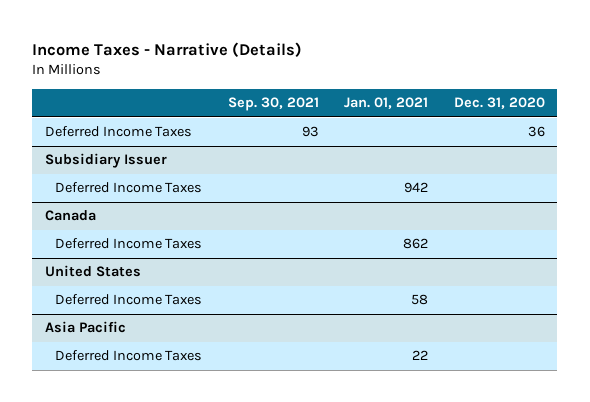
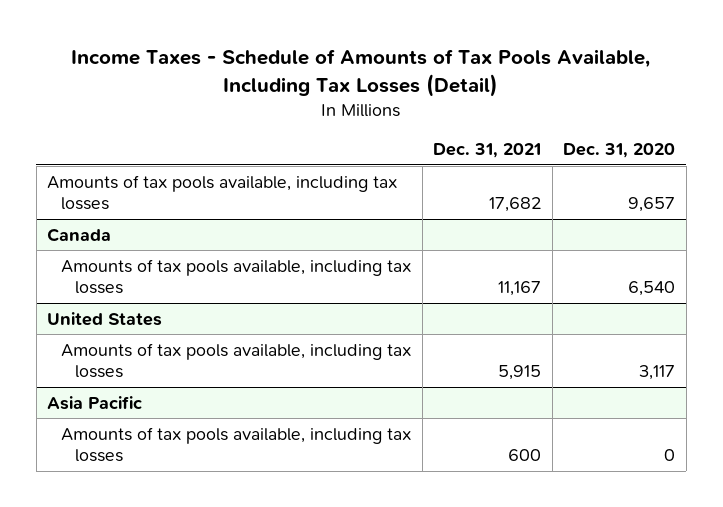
[32,41,303,57] Income Taxes - Narrative (Details) -> [71,49,651,97] Income Taxes - Schedule of Amounts of Tax Pools Available, Including Tax Losses (Detail)
[227,97,319,112] Sep. 30, 2021 -> none
[344,97,429,110] Jan. 01, 2021 -> none
none -> [433,143,542,159] Dec. 31, 2021
[44,126,192,138] Deferred Income Taxes -> none
[44,153,167,169] Subsidiary Issuer -> none
[55,182,203,194] Deferred Income Taxes -> none
none -> [47,174,398,211] Amounts of tax pools available, including tax losses
[55,238,203,250] Deferred Income Taxes -> none
none -> [61,258,412,295] Amounts of tax pools available, including tax losses
[55,294,203,306] Deferred Income Taxes -> none
none -> [61,342,412,379] Amounts of tax pools available, including tax losses
[55,350,203,362] Deferred Income Taxes -> none
none -> [61,426,412,463] Amounts of tax pools available, including tax losses

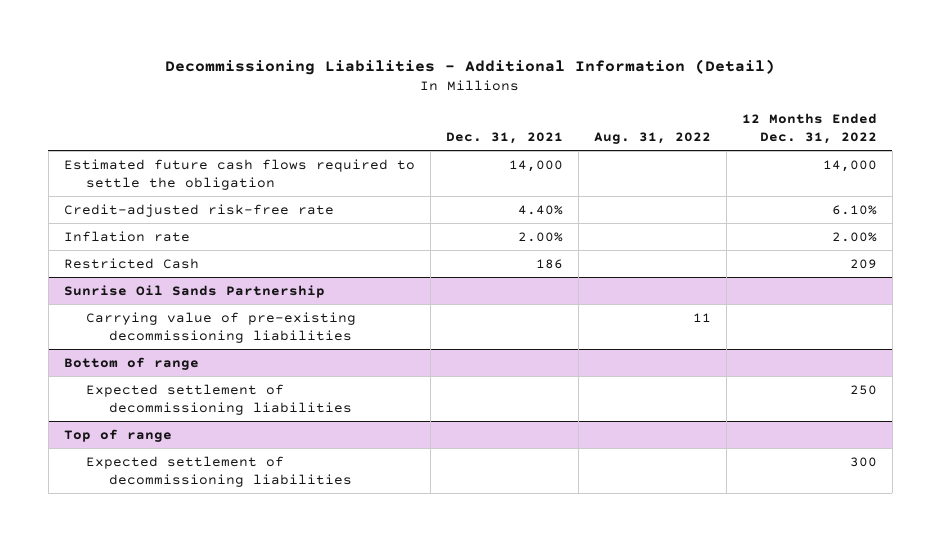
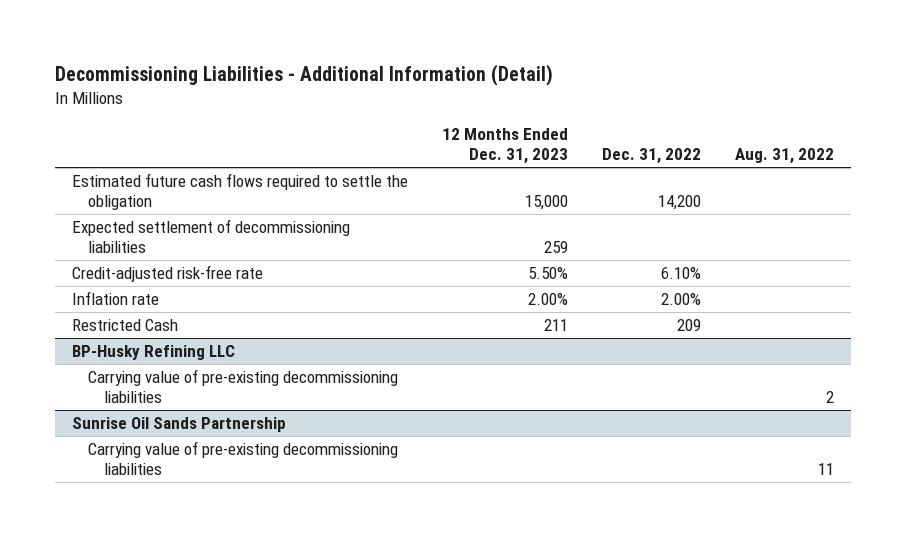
[445,131,563,144] Dec. 31, 2021 -> none
[741,112,877,144] 12 Months Ended Dec. 31, 2022 -> none
none -> [441,128,568,165] 12 Months Ended Dec. 31, 2023
none -> [601,148,701,165] Dec. 31, 2022
none -> [71,219,350,253] Expected settlement of decommissioning liabilities
none -> [71,345,235,361] BP-Husky Refining LLC
none -> [87,369,398,403] Carrying value of pre-existing decommissioning liabilities
[63,356,199,370] Bottom of range -> none
[86,383,352,415] Expected settlement of decommissioning liabilities -> none
[63,428,172,442] Top of range -> none
[86,455,352,487] Expected settlement of decommissioning liabilities -> none

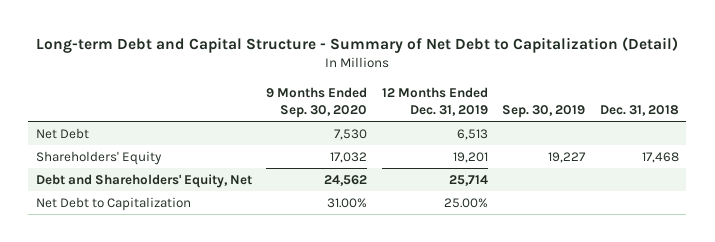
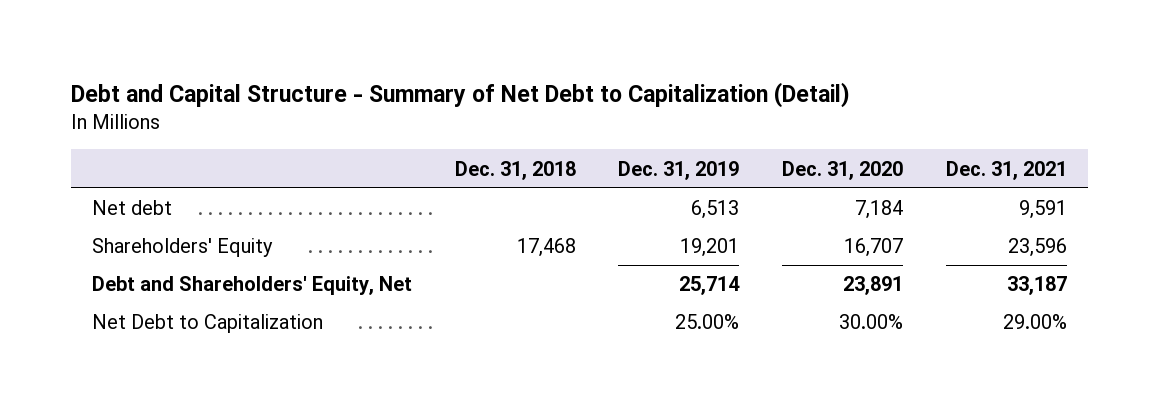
[36,37,679,54] Long-term Debt and Capital Structure - Summary of Net Debt to Capitalization (Detail) -> [70,81,850,108] Debt and Capital Structure - Summary of Net Debt to Capitalization (Detail)
[266,86,368,118] 9 Months Ended Sep. 30, 2020 -> none
[381,86,488,116] 12 Months Ended Dec. 31, 2019 -> none
[502,104,586,118] Sep. 30, 2019 -> none
none -> [618,160,740,180] Dec. 31, 2019
none -> [782,160,904,180] Dec. 31, 2020
none -> [945,160,1067,180] Dec. 31, 2021
[35,127,89,139] Net Debt -> [91,200,172,216] Net debt

